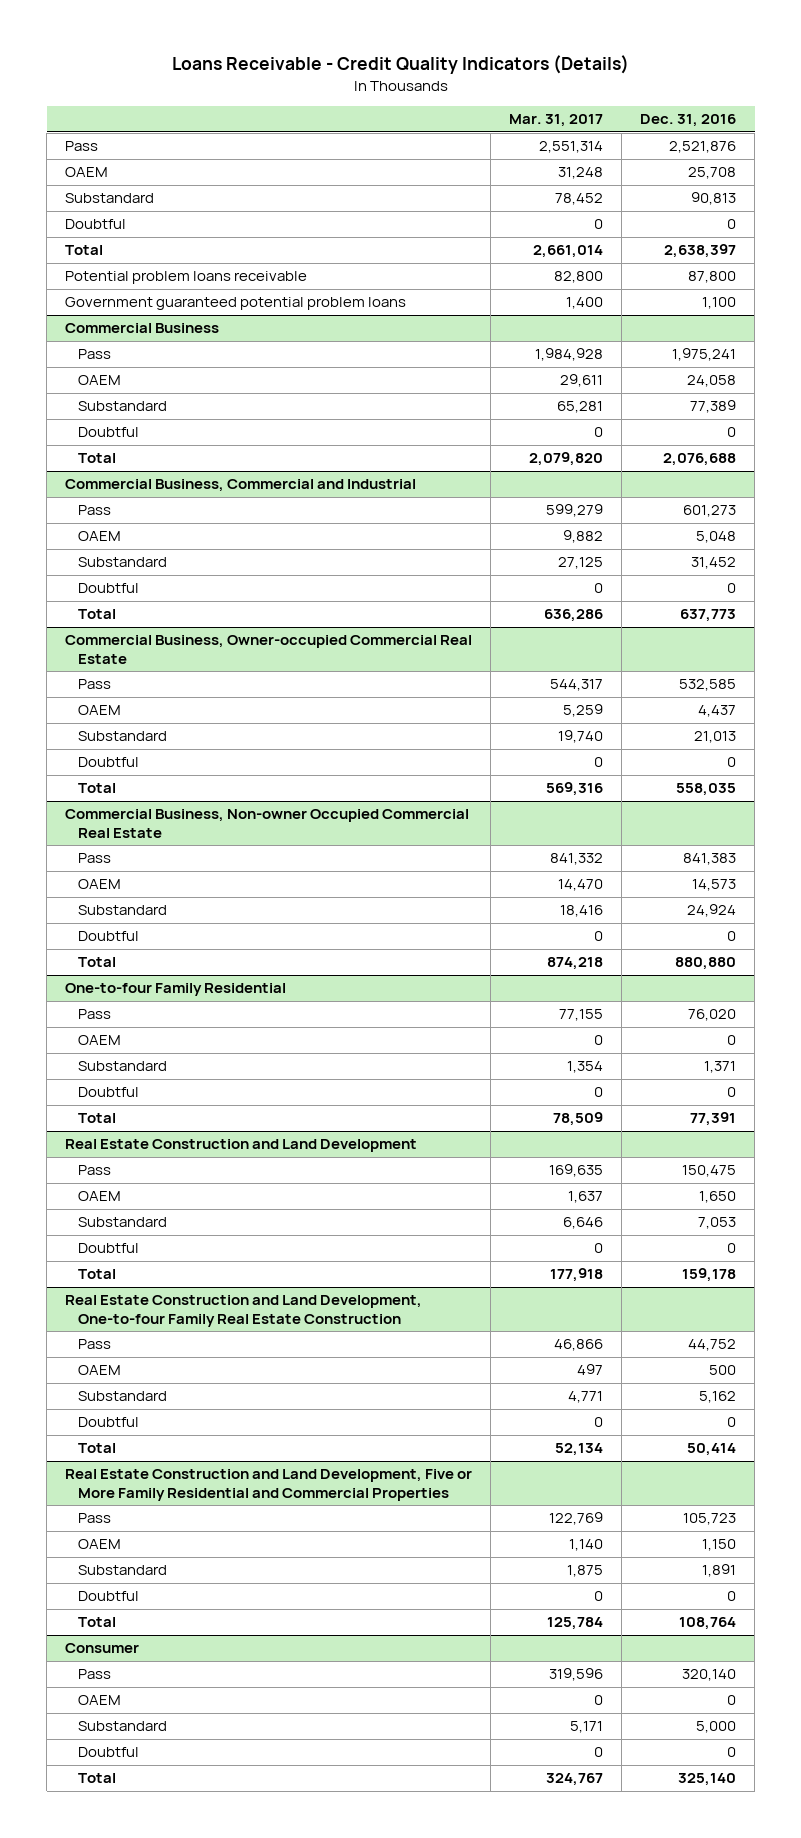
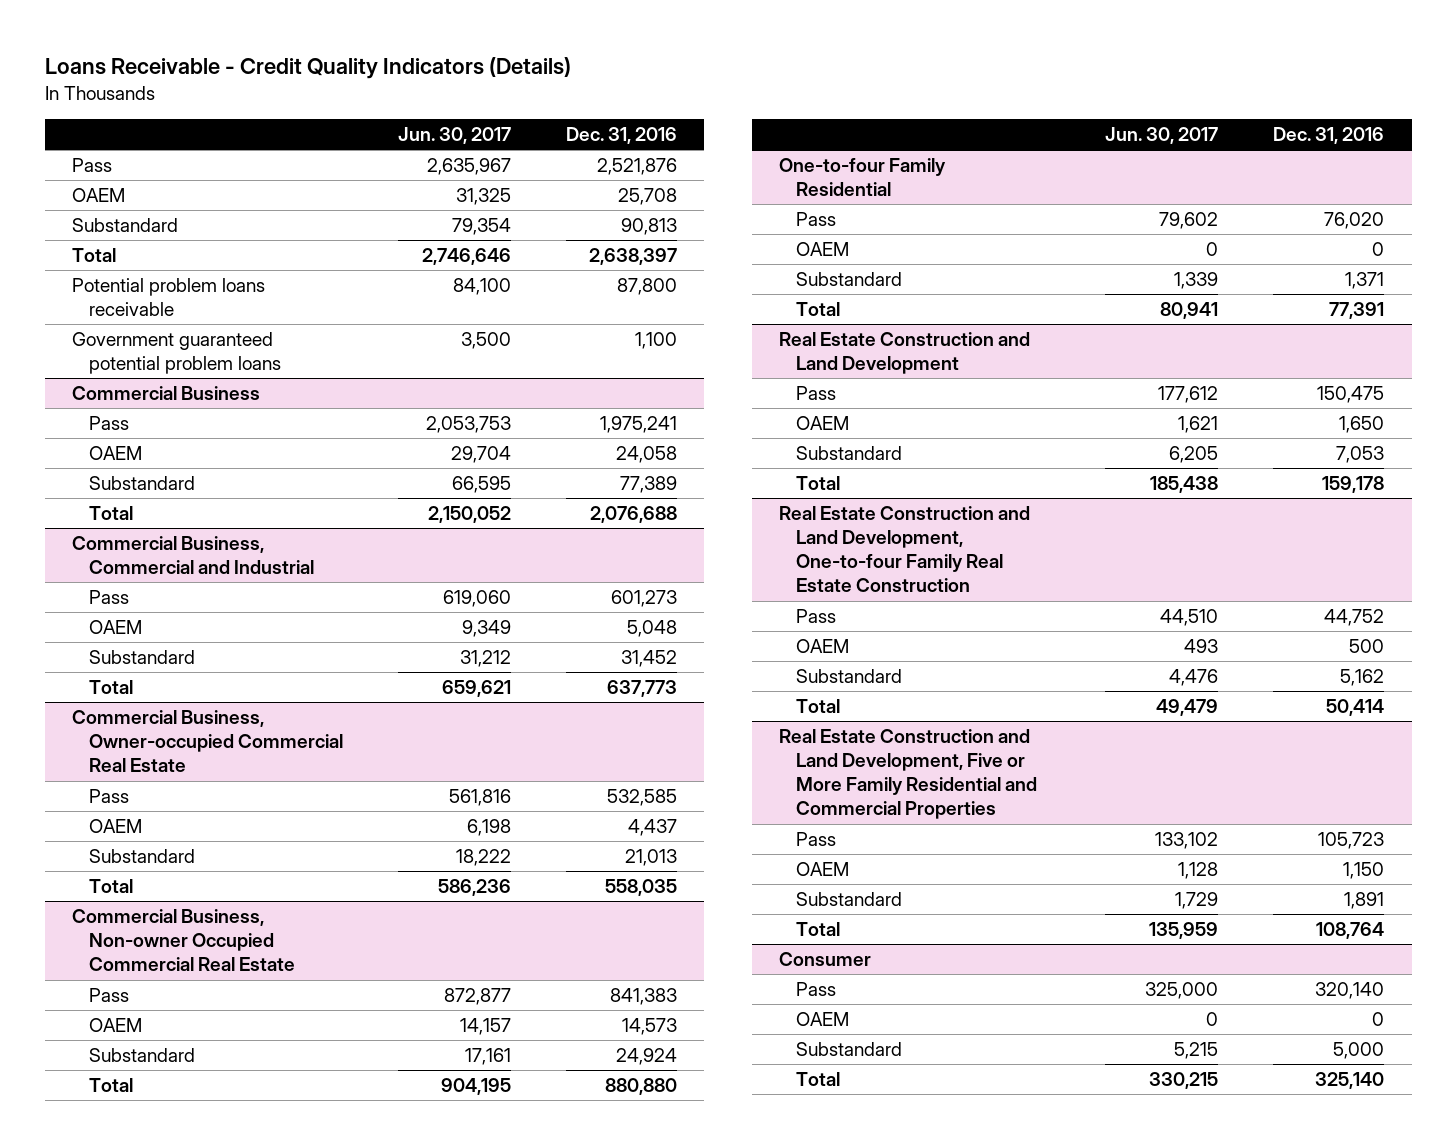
[509,114,604,128] Mar. 31, 2017 -> none
none -> [397,127,511,145] Jun. 30, 2017
[65,219,127,230] Doubtful -> none
[77,427,139,438] Doubtful -> none
[77,583,139,594] Doubtful -> none
[77,757,139,768] Doubtful -> none
[77,931,139,942] Doubtful -> none
[77,1087,139,1098] Doubtful -> none
[77,1243,139,1254] Doubtful -> none
[77,1417,139,1428] Doubtful -> none
[77,1591,139,1602] Doubtful -> none
[77,1747,139,1758] Doubtful -> none

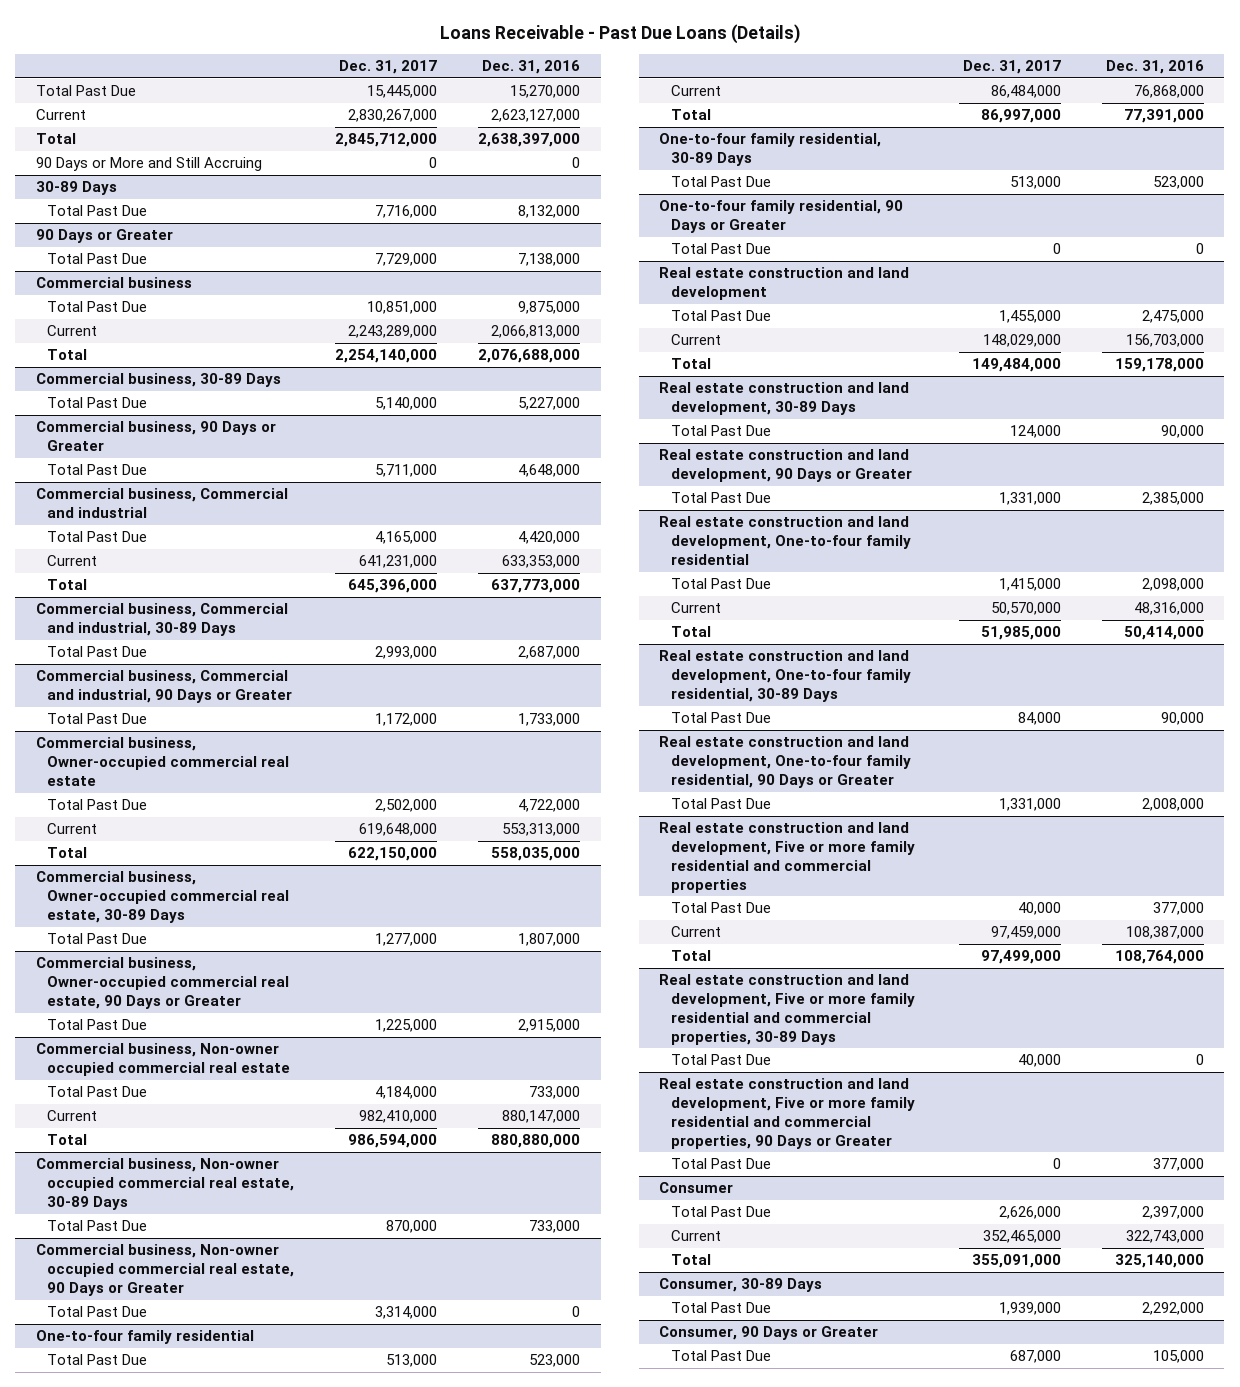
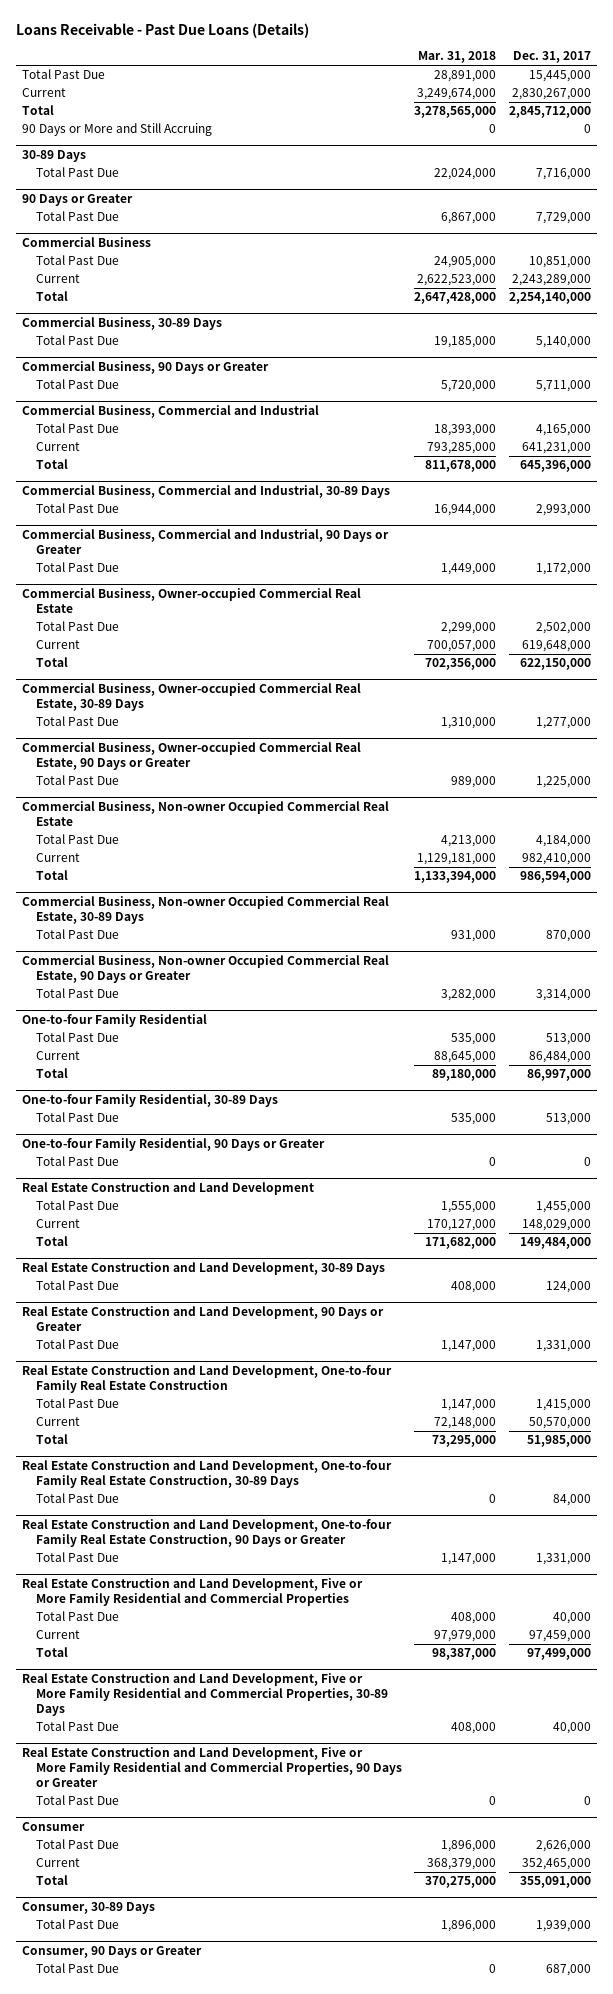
[482,60,581,75] Dec. 31, 2016 -> none
none -> [418,51,497,64] Mar. 31, 2018
[35,277,192,289] Commercial business -> [22,237,152,248] Commercial Business
[35,373,281,388] Commercial business, 30-89 Days -> [22,317,223,331] Commercial Business, 30-89 Days
[35,421,276,452] Commercial business, 90 Days or Greater -> [22,361,270,375] Commercial Business, 90 Days or Greater
[35,488,288,519] Commercial business, Commercial and industrial -> [22,405,320,419] Commercial Business, Commercial and Industrial
[35,603,288,637] Commercial business, Commercial and industrial, 30-89 Days -> [22,485,391,499] Commercial Business, Commercial and Industrial, 30-89 Days
[35,670,293,704] Commercial business, Commercial and industrial, 90 Days or Greater -> [22,529,390,555] Commercial Business, Commercial and Industrial, 90 Days or Greater
[35,737,290,787] Commercial business, Owner-occupied commercial real estate -> [22,588,362,614] Commercial Business, Owner-occupied Commercial Real Estate
[35,871,290,924] Commercial business, Owner-occupied commercial real estate, 30-89 Days -> [22,683,362,712] Commercial Business, Owner-occupied Commercial Real Estate, 30-89 Days
[35,957,290,1010] Commercial business, Owner-occupied commercial real estate, 90 Days or Greater -> [22,742,362,771] Commercial Business, Owner-occupied Commercial Real Estate, 90 Days or Greater
[35,1043,291,1077] Commercial business, Non-owner occupied commercial real estate -> [22,801,390,827] Commercial Business, Non-owner Occupied Commercial Real Estate
[35,1158,295,1211] Commercial business, Non-owner occupied commercial real estate, 30-89 Days -> [22,896,390,925] Commercial Business, Non-owner Occupied Commercial Real Estate, 30-89 Days
[35,1244,295,1297] Commercial business, Non-owner occupied commercial real estate, 90 Days or Greater -> [22,955,390,984] Commercial Business, Non-owner Occupied Commercial Real Estate, 90 Days or Greater
[35,1330,254,1345] One-to-four family residential -> [22,1014,208,1028] One-to-four Family Residential
[659,133,882,167] One-to-four family residential, 30-89 Days -> [22,1094,279,1108] One-to-four Family Residential, 30-89 Days
[659,200,904,234] One-to-four family residential, 90 Days or Greater -> [22,1138,326,1152] One-to-four Family Residential, 90 Days or Greater
[659,267,910,301] Real estate construction and land development -> [22,1182,315,1196] Real Estate Construction and Land Development
[659,382,910,416] Real estate construction and land development, 30-89 Days -> [22,1262,386,1276] Real Estate Construction and Land Development, 30-89 Days
[659,449,912,483] Real estate construction and land development, 90 Days or Greater -> [22,1306,385,1332] Real Estate Construction and Land Development, 90 Days or Greater
[659,516,911,566] Real estate construction and land development, One-to-four family residential -> [22,1365,393,1394] Real Estate Construction and Land Development, One-to-four Family Real Estate Construction
[659,650,911,703] Real estate construction and land development, One-to-four family residential, 30-89 Days -> [22,1460,393,1489] Real Estate Construction and Land Development, One-to-four Family Real Estate Construction, 30-89 Days
[659,736,911,789] Real estate construction and land development, One-to-four family residential, 90 Days or Greater -> [22,1519,393,1548] Real Estate Construction and Land Development, One-to-four Family Real Estate Construction, 90 Days or Greater
[659,822,915,894] Real estate construction and land development, Five or more family residential and commercial properties -> [22,1578,364,1607] Real Estate Construction and Land Development, Five or More Family Residential and Commercial Properties
[659,974,915,1046] Real estate construction and land development, Five or more family residential and commercial properties, 30-89 Days -> [22,1673,388,1717] Real Estate Construction and Land Development, Five or More Family Residential and Commercial Properties, 30-89 Days
[659,1078,915,1150] Real estate construction and land development, Five or more family residential and commercial properties, 90 Days or Greater -> [22,1747,402,1788] Real Estate Construction and Land Development, Five or More Family Residential and Commercial Properties, 90 Days or Greater

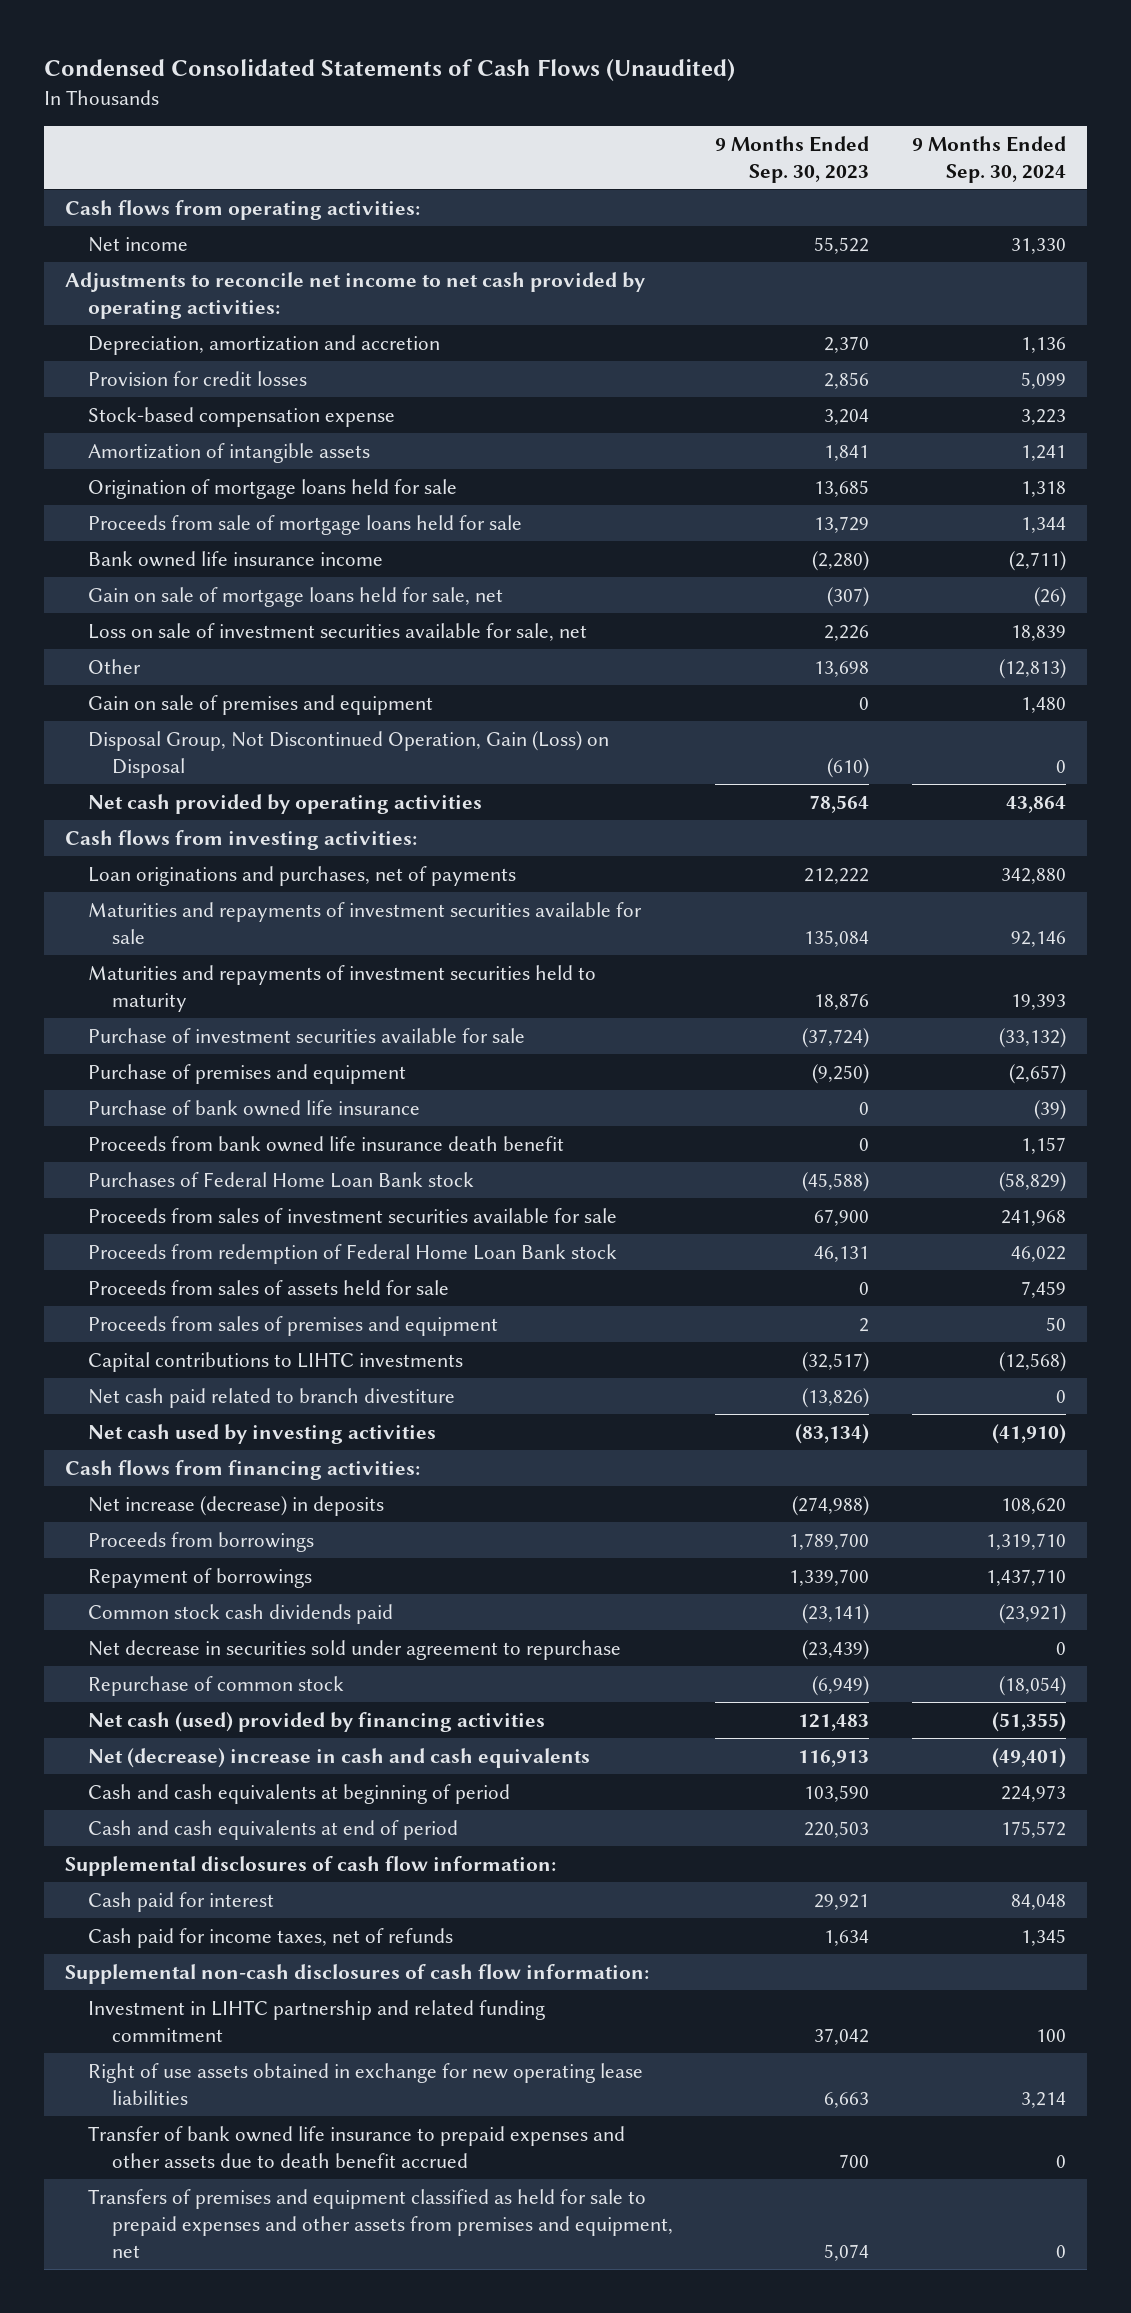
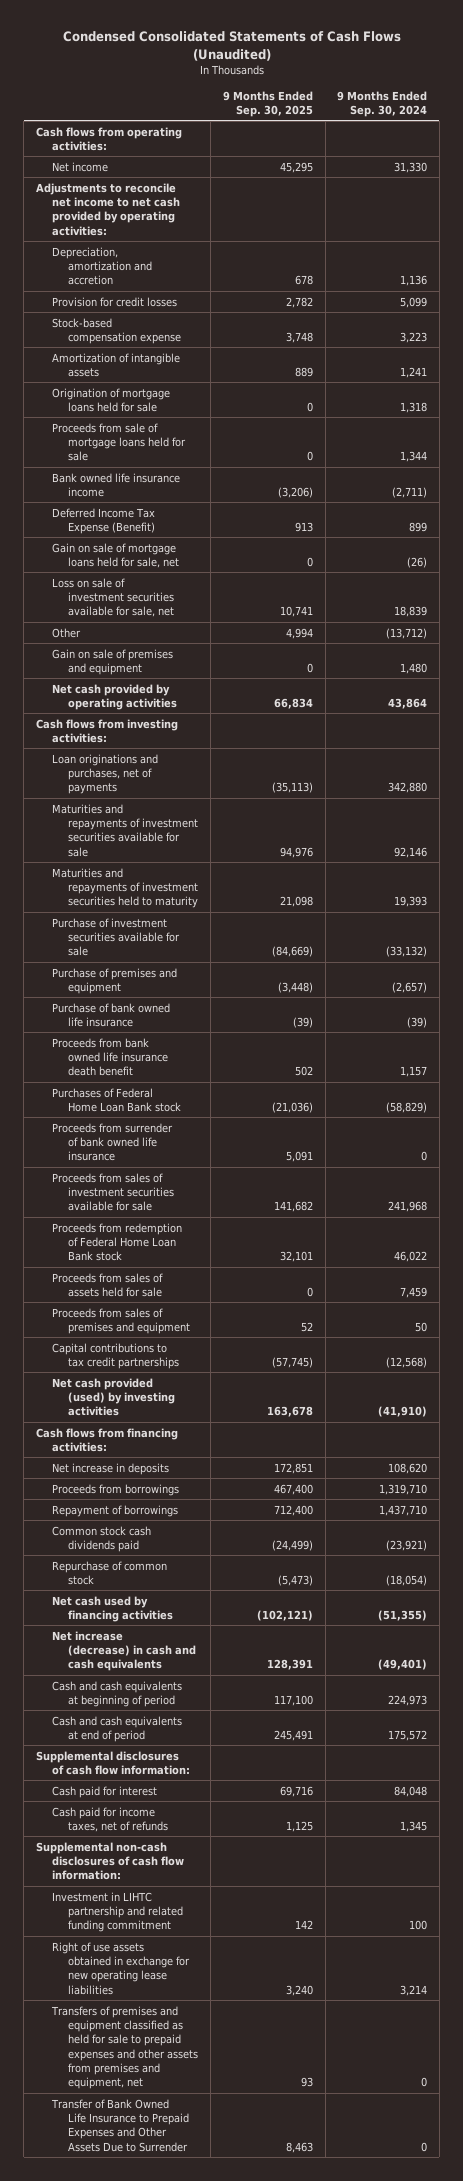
[715,135,870,183] 9 Months Ended Sep. 30, 2023 -> none
none -> [222,90,313,117] 9 Months Ended Sep. 30, 2025
none -> [52,507,156,534] Deferred Income Tax Expense (Benefit)
[998,658,1066,679] (12,813) -> [386,627,428,639] (13,712)
[88,730,610,778] Disposal Group, Not Discontinued Operation, Gain (Loss) on Disposal -> none
none -> [52,1122,174,1162] Proceeds from surrender of bank owned life insurance
[88,1387,456,1408] Net cash paid related to branch divestiture -> none
[88,1351,464,1372] Capital contributions to LIHTC investments -> [52,1342,180,1369] Capital contributions to tax credit partnerships
[88,1423,437,1444] Net cash used by investing activities -> [52,1377,176,1417] Net cash provided (used) by investing activities
[88,1495,385,1516] Net increase (decrease) in deposits -> [52,1462,170,1475] Net increase in deposits
[88,1639,622,1660] Net decrease in securities sold under agreement to repurchase -> none
[88,1711,546,1732] Net cash (used) provided by financing activities -> [52,1595,174,1622] Net cash used by financing activities
[88,1747,591,1768] Net (decrease) increase in cash and cash equivalents -> [52,1630,197,1672] Net increase (decrease) in cash and cash equivalents
[88,2125,626,2168] Transfer of bank owned life insurance to prepaid expenses and other assets due to death benefit accrued -> none
none -> [51,2098,190,2152] Transfer of Bank Owned Life Insurance to Prepaid Expenses and Other Assets Due to Surrender

